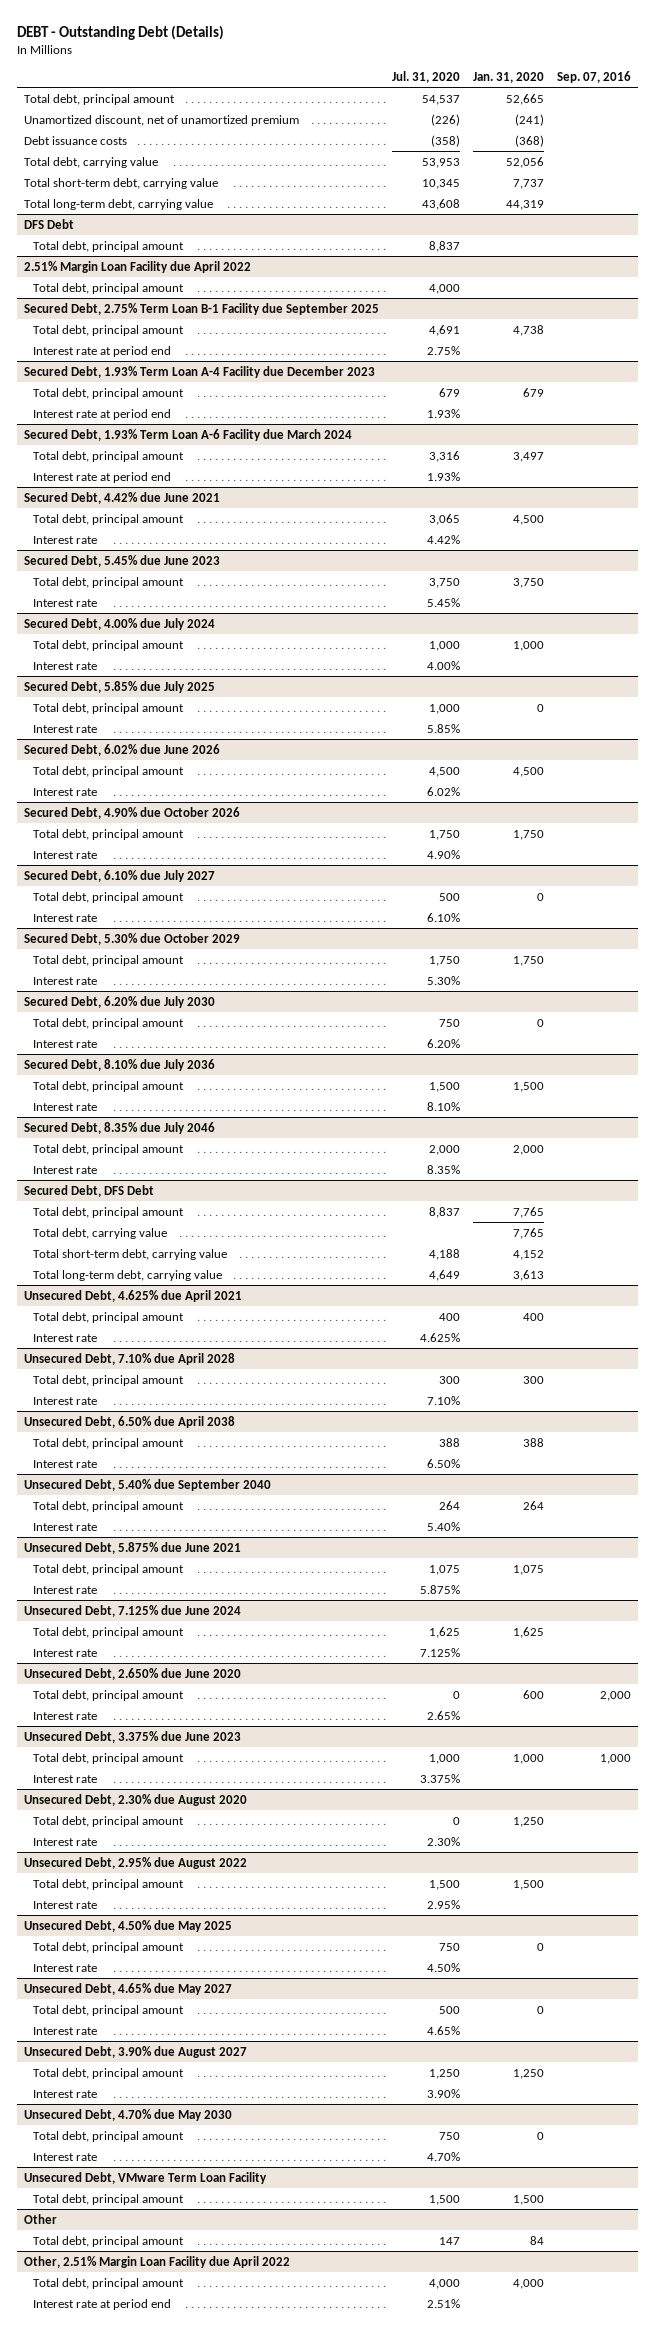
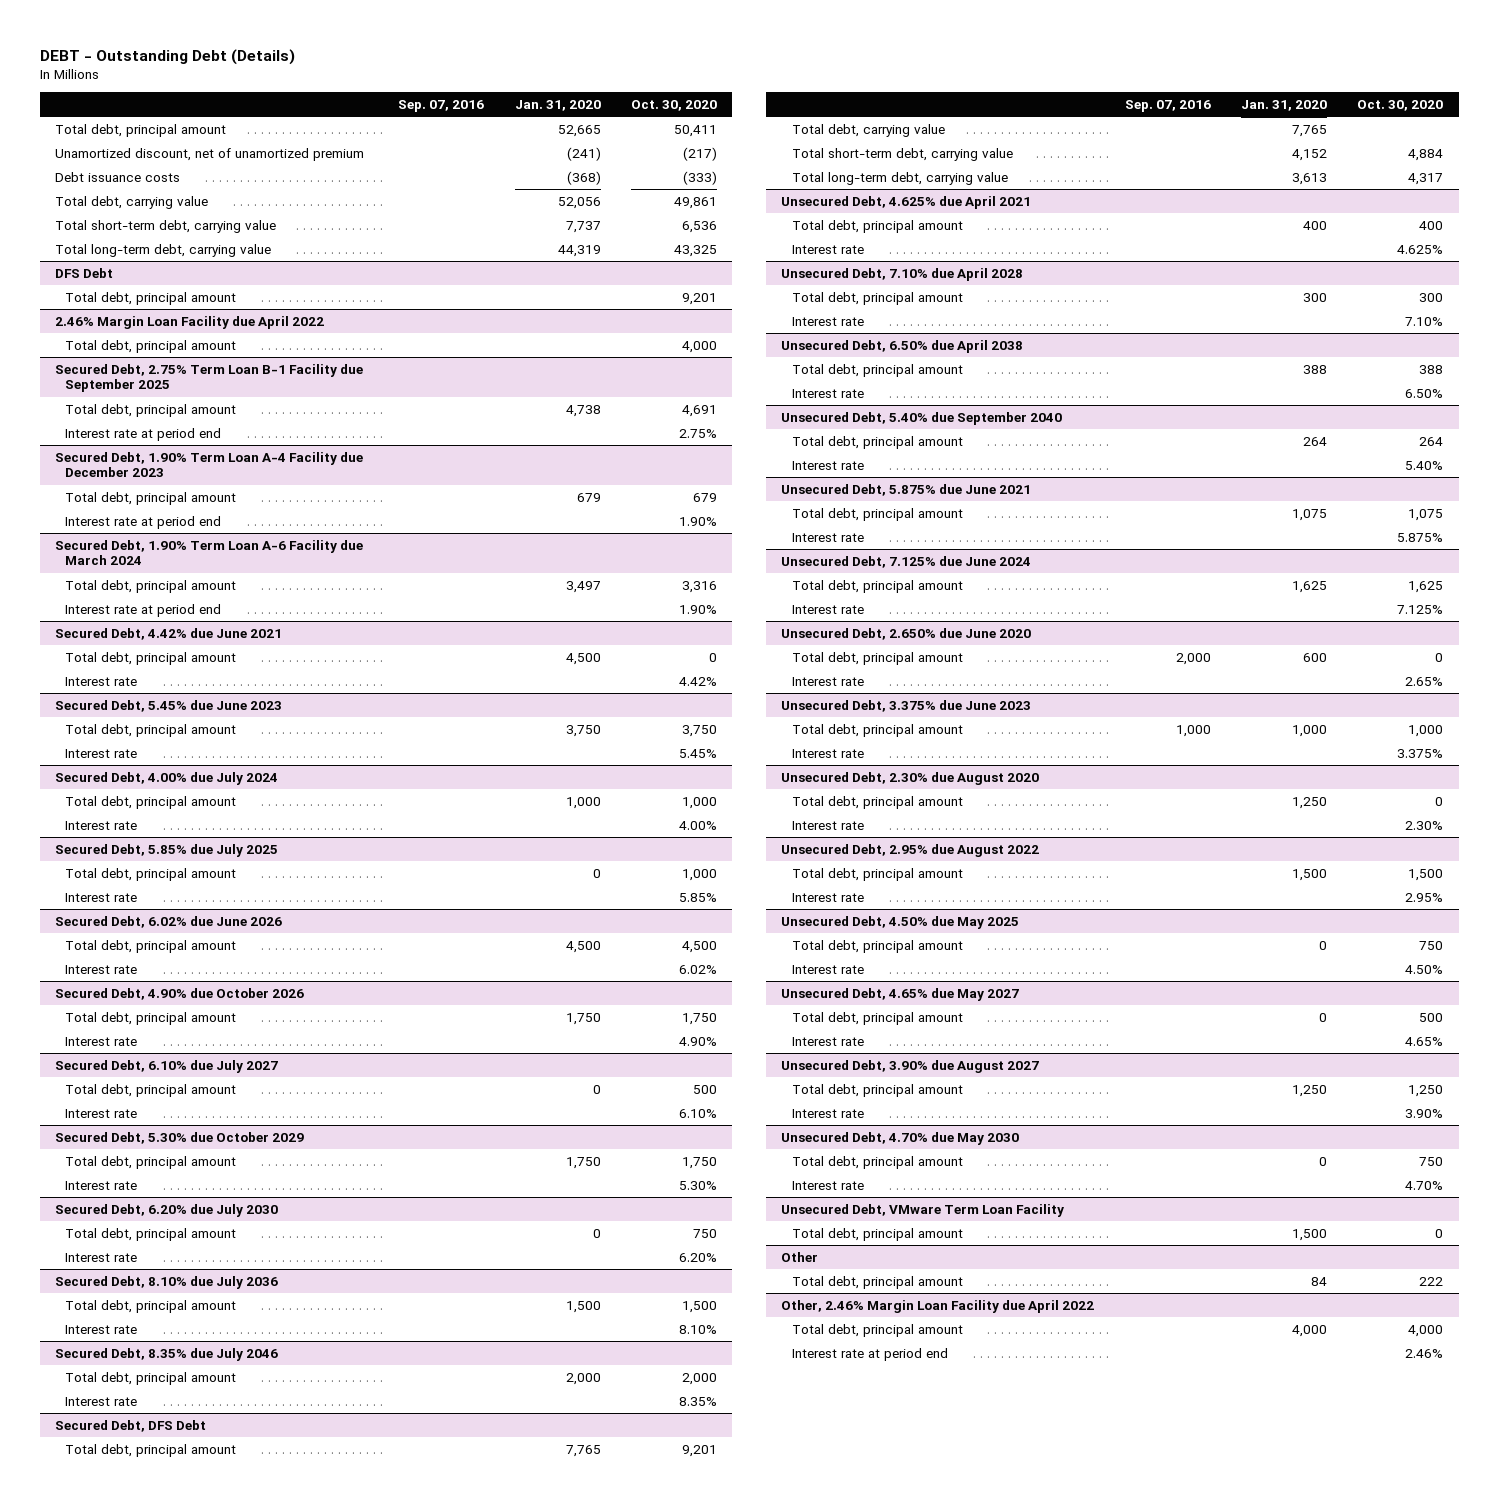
[392,70,461,83] Jul. 31, 2020 -> none
none -> [631,100,718,112] Oct. 30, 2020
[24,260,252,273] 2.51% Margin Loan Facility due April 2022 -> [54,315,324,329] 2.46% Margin Loan Facility due April 2022
[24,365,376,378] Secured Debt, 1.93% Term Loan A-4 Facility due December 2023 -> [54,451,363,478] Secured Debt, 1.90% Term Loan A-4 Facility due December 2023
[24,428,353,441] Secured Debt, 1.93% Term Loan A-6 Facility due March 2024 -> [54,539,363,566] Secured Debt, 1.90% Term Loan A-6 Facility due March 2024
[24,2255,291,2268] Other, 2.51% Margin Loan Facility due April 2022 -> [781,1299,1095,1313] Other, 2.46% Margin Loan Facility due April 2022

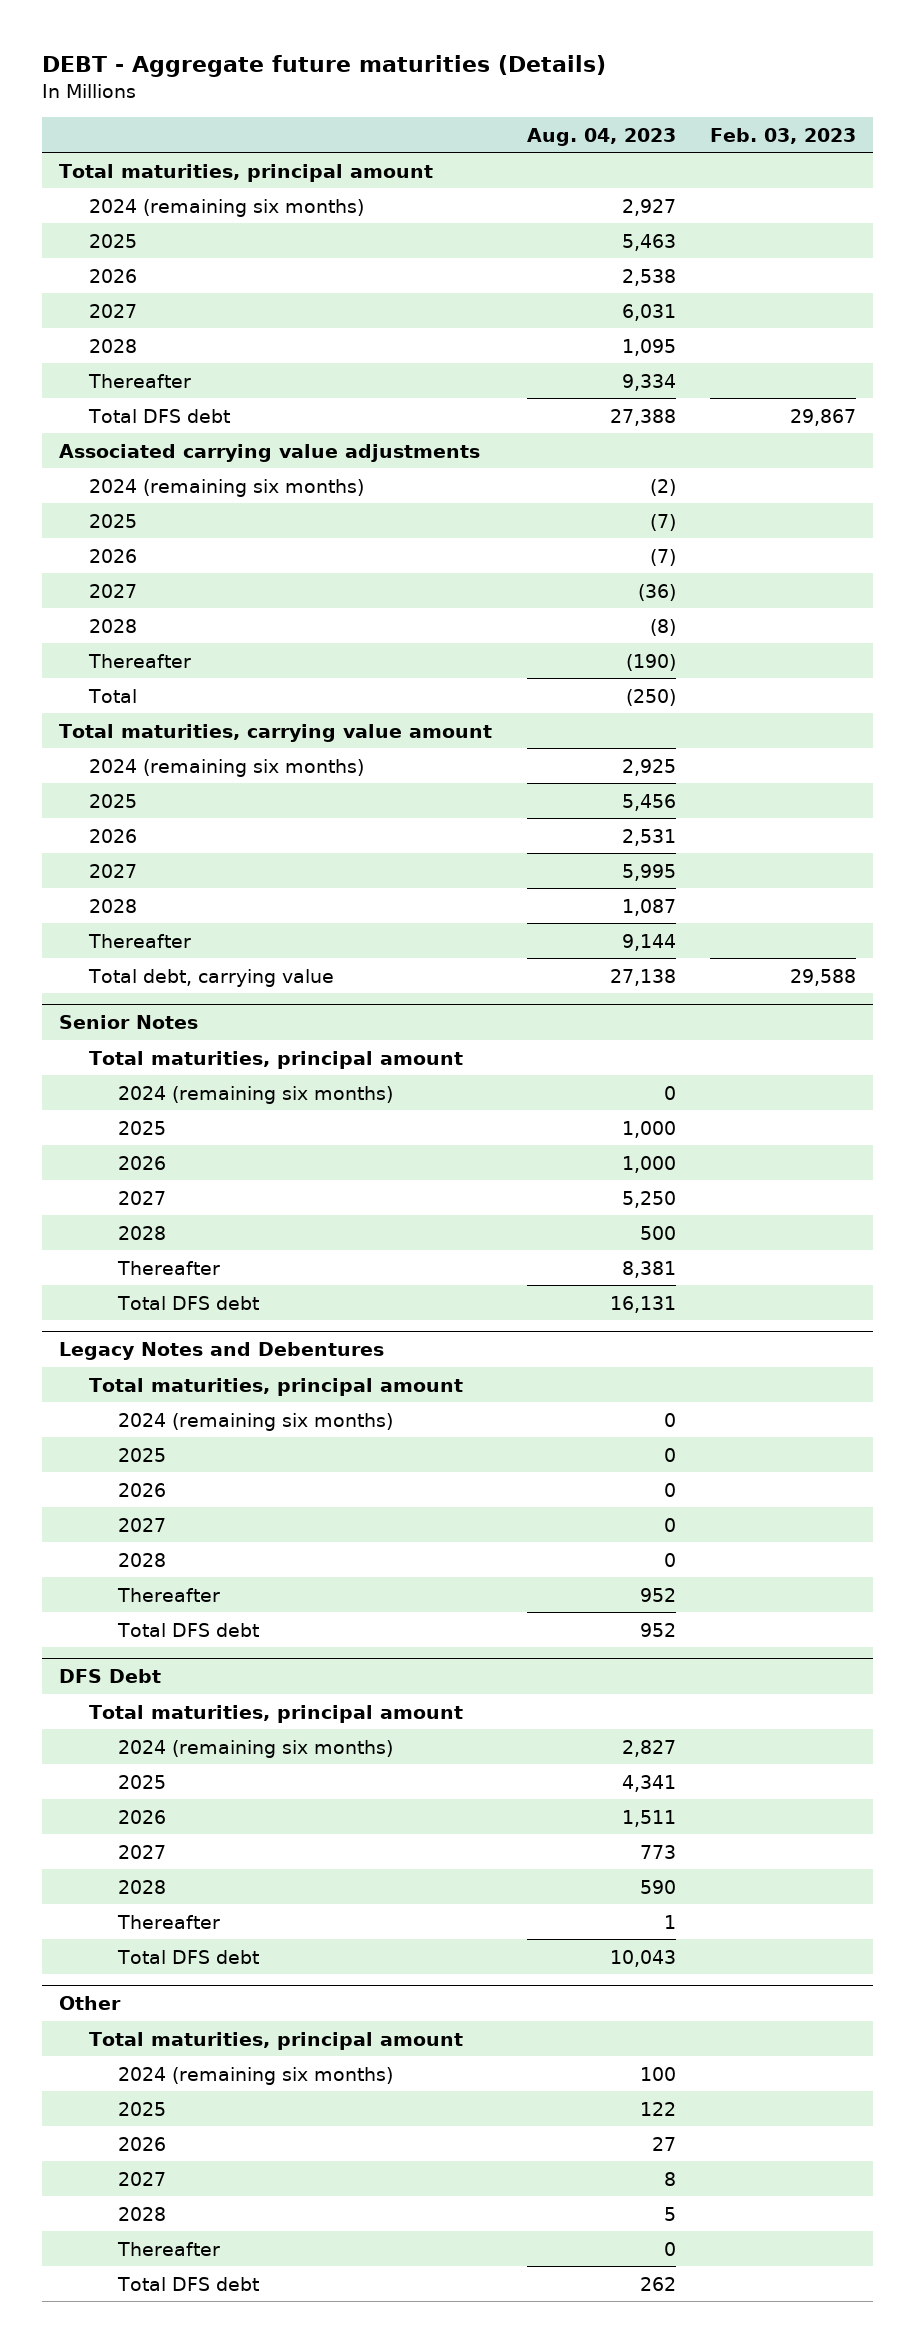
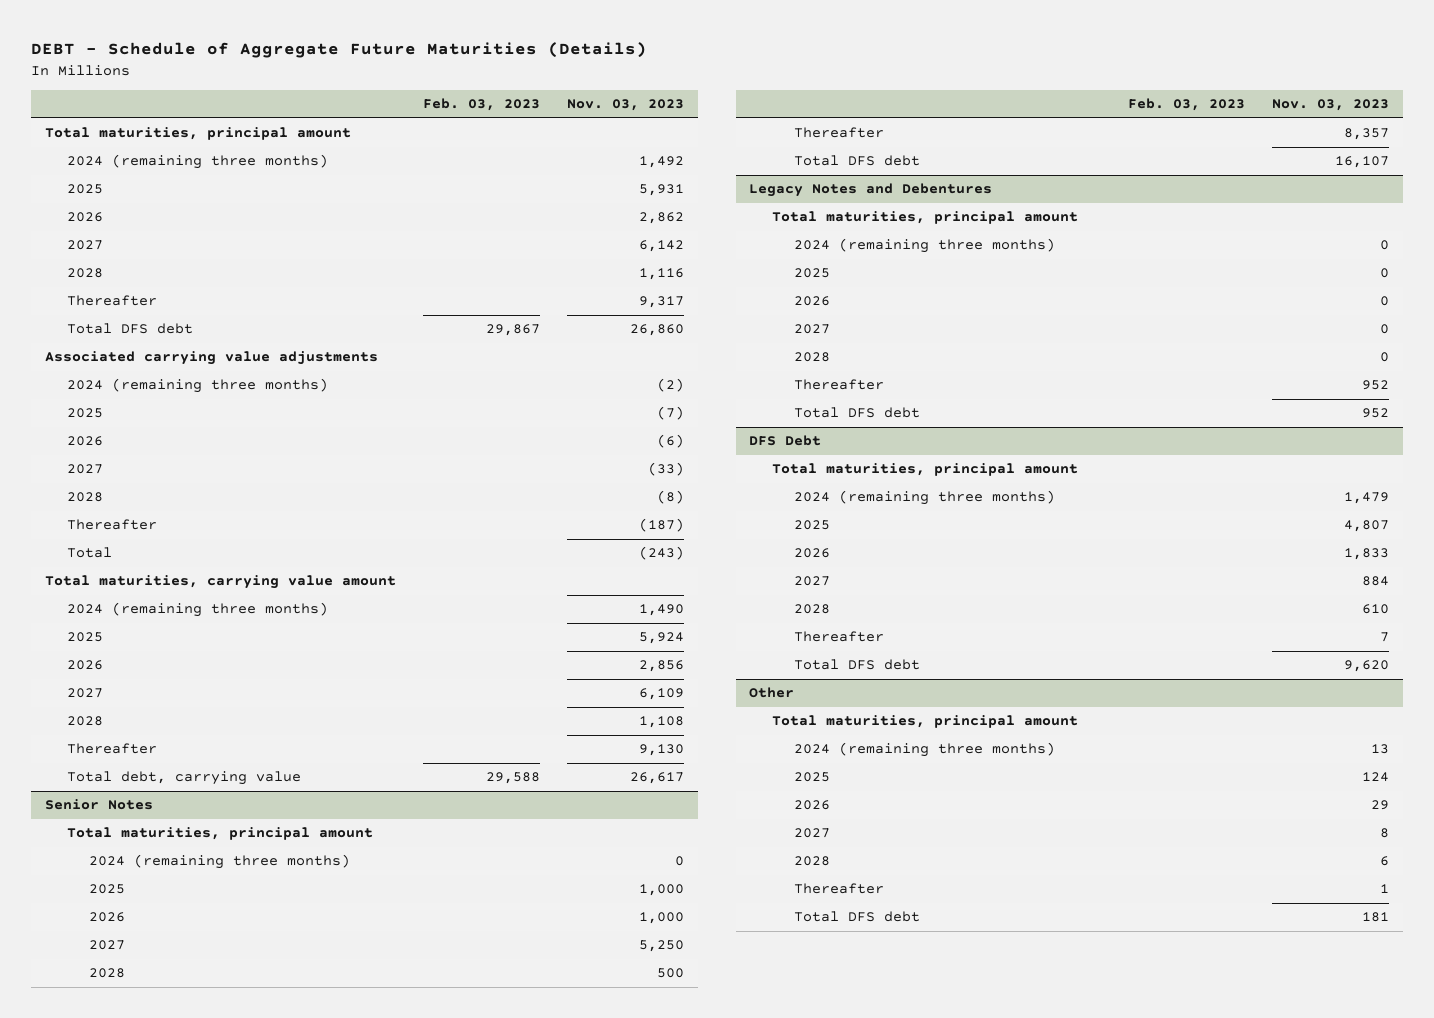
[42,55,607,78] DEBT - Aggregate future maturities (Details) -> [31,42,648,59] DEBT - Schedule of Aggregate Future Maturities (Details)
[526,127,676,146] Aug. 04, 2023 -> none
none -> [567,99,685,112] Nov. 03, 2023
[88,198,364,217] 2024 (remaining six months) -> [67,154,329,170] 2024 (remaining three months)
[88,478,364,497] 2024 (remaining six months) -> [67,378,329,394] 2024 (remaining three months)
[88,758,364,777] 2024 (remaining six months) -> [67,602,329,618] 2024 (remaining three months)
[118,1085,394,1104] 2024 (remaining six months) -> [89,854,351,870] 2024 (remaining three months)
[118,1412,394,1431] 2024 (remaining six months) -> [793,238,1055,254] 2024 (remaining three months)
[118,1739,394,1758] 2024 (remaining six months) -> [793,490,1055,506] 2024 (remaining three months)
[118,2066,394,2085] 2024 (remaining six months) -> [793,742,1055,758] 2024 (remaining three months)

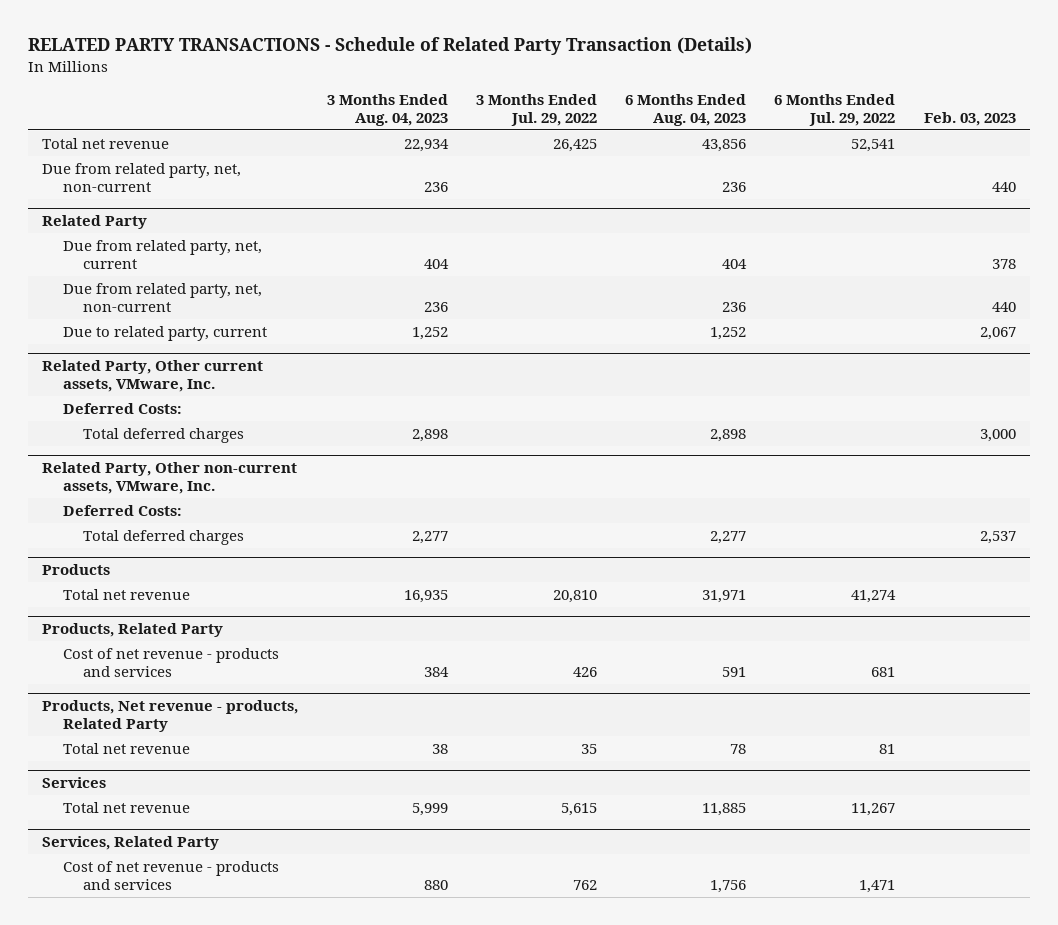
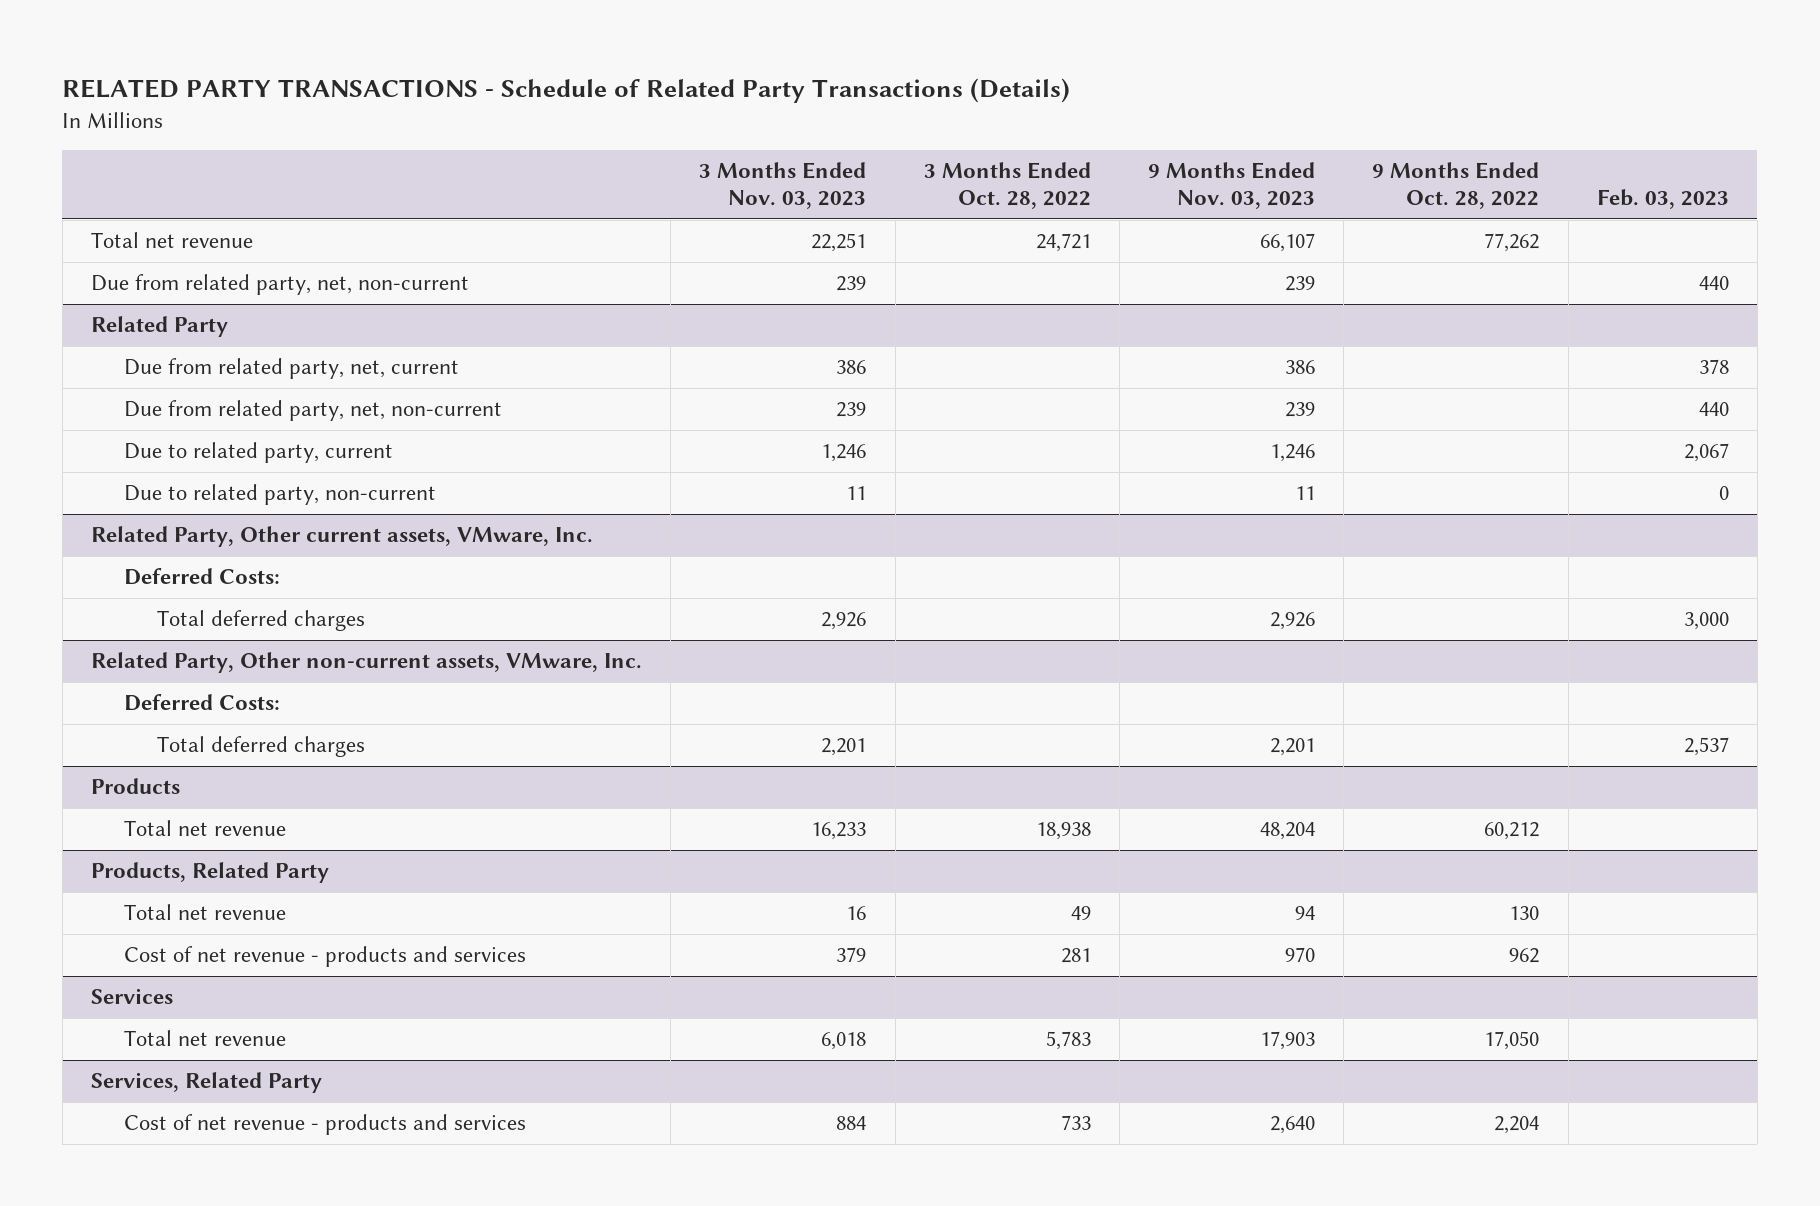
[28,37,753,56] RELATED PARTY TRANSACTIONS - Schedule of Related Party Transaction (Details) -> [62,78,1071,104] RELATED PARTY TRANSACTIONS - Schedule of Related Party Transactions (Details)
[326,93,448,126] 3 Months Ended Aug. 04, 2023 -> none
[475,93,597,126] 3 Months Ended Jul. 29, 2022 -> none
[625,93,747,126] 6 Months Ended Aug. 04, 2023 -> none
[774,93,896,126] 6 Months Ended Jul. 29, 2022 -> none
none -> [699,162,867,209] 3 Months Ended Nov. 03, 2023
none -> [923,162,1091,209] 3 Months Ended Oct. 28, 2022
none -> [1148,162,1316,209] 9 Months Ended Nov. 03, 2023
none -> [1372,162,1540,209] 9 Months Ended Oct. 28, 2022
none -> [124,484,437,506] Due to related party, non-current
none -> [124,904,287,921] Total net revenue
[42,699,299,732] Products, Net revenue - products, Related Party -> none
[62,742,190,754] Total net revenue -> none

